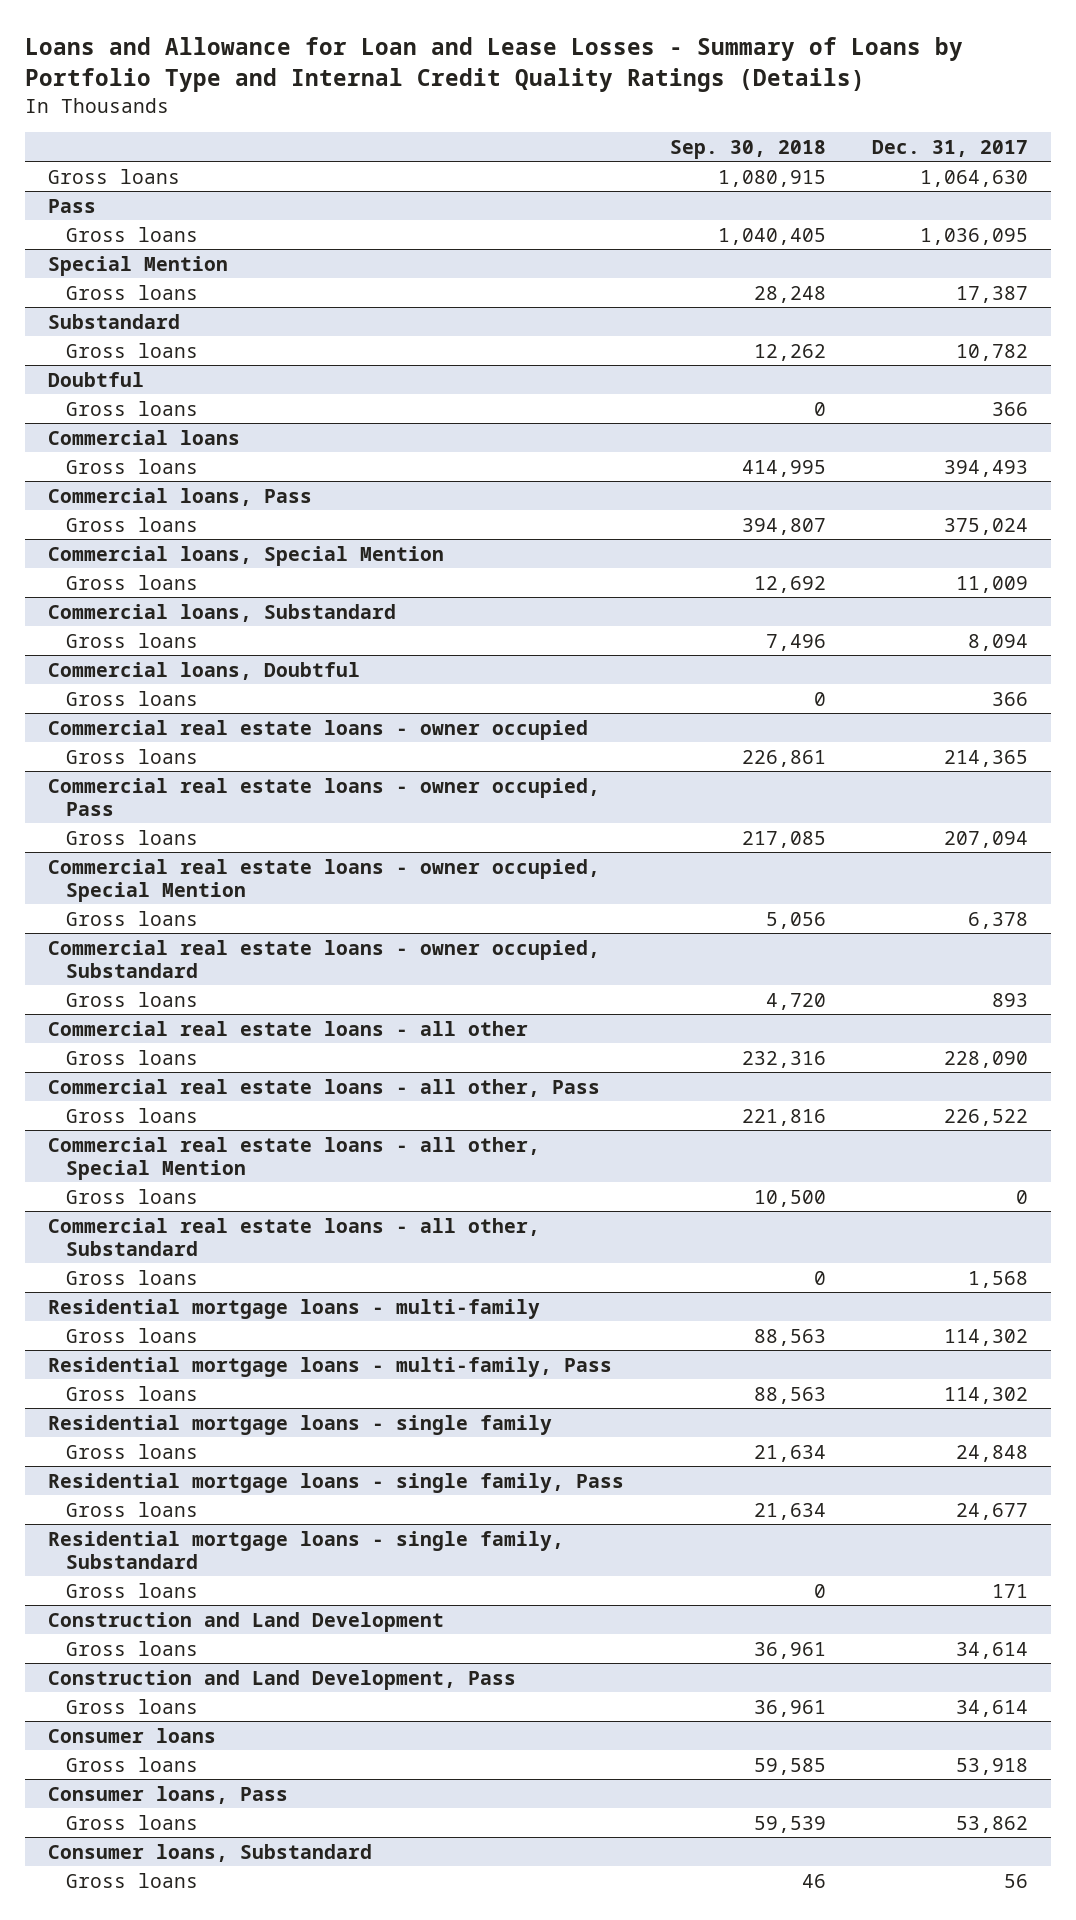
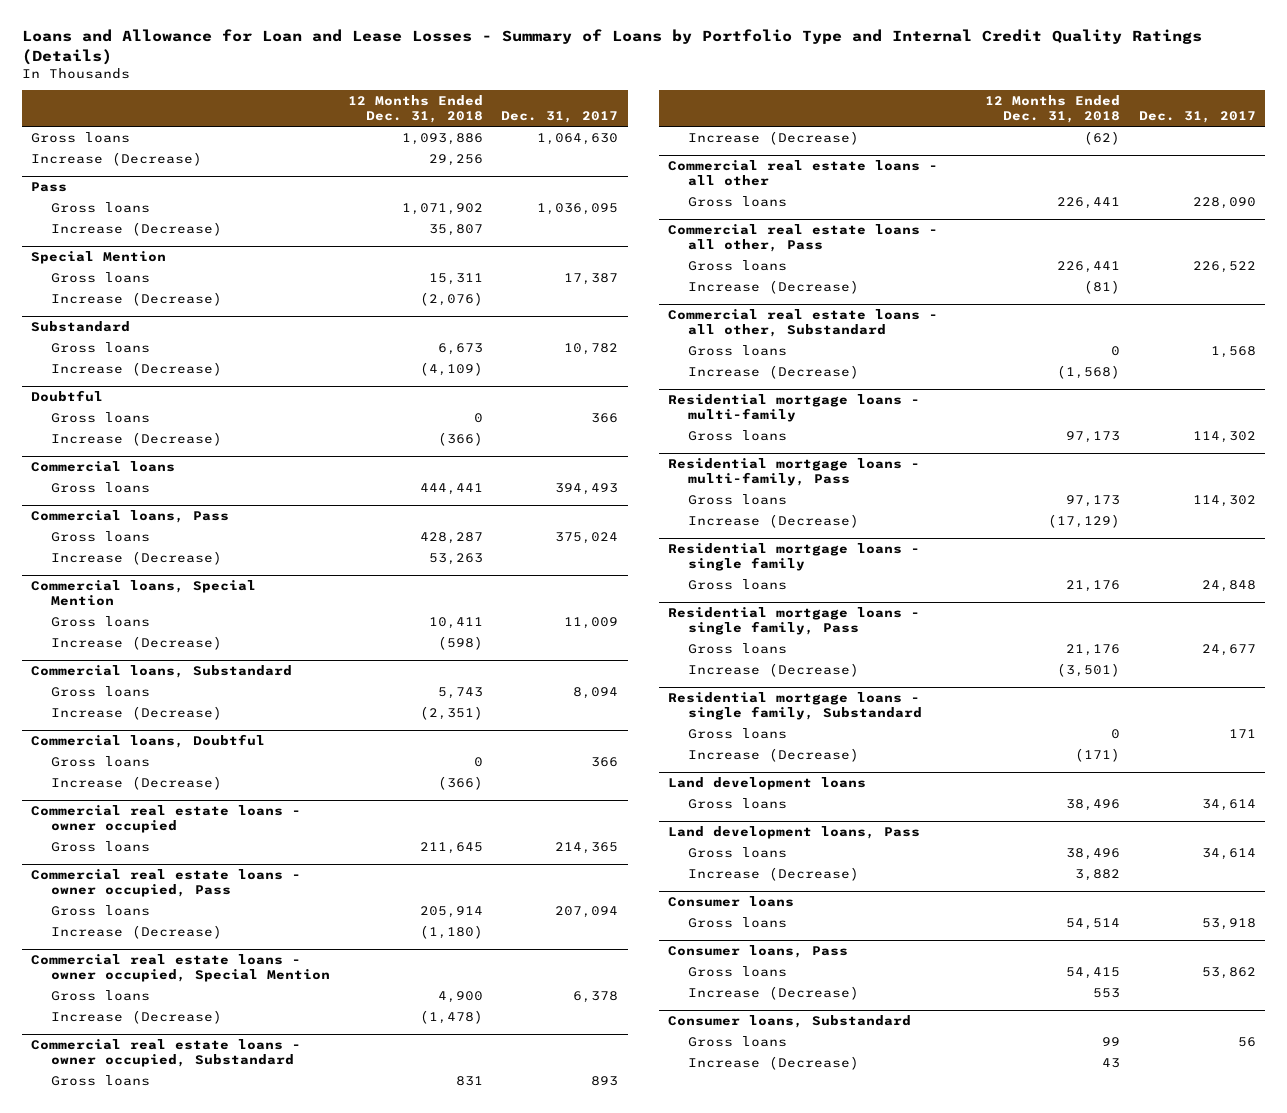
[670,139,827,159] Sep. 30, 2018 -> none
none -> [348,95,484,124] 12 Months Ended Dec. 31, 2018
none -> [30,151,202,166] Increase (Decrease)
none -> [50,221,222,236] Increase (Decrease)
none -> [50,291,222,306] Increase (Decrease)
none -> [50,361,222,376] Increase (Decrease)
none -> [50,431,222,446] Increase (Decrease)
none -> [50,550,222,565] Increase (Decrease)
none -> [50,635,222,650] Increase (Decrease)
none -> [50,705,222,720] Increase (Decrease)
none -> [50,775,222,790] Increase (Decrease)
none -> [50,924,222,939] Increase (Decrease)
none -> [50,1009,222,1024] Increase (Decrease)
none -> [687,130,859,145] Increase (Decrease)
[47,1136,540,1181] Commercial real estate loans - all other, Special Mention -> none
[66,1188,199,1204] Gross loans -> none
none -> [687,279,859,294] Increase (Decrease)
none -> [687,364,859,379] Increase (Decrease)
none -> [687,513,859,528] Increase (Decrease)
none -> [687,662,859,677] Increase (Decrease)
none -> [687,747,859,762] Increase (Decrease)
[47,1611,444,1632] Construction and Land Development -> [668,777,867,791] Land development loans
[47,1669,516,1690] Construction and Land Development, Pass -> [668,826,921,840] Land development loans, Pass
none -> [687,866,859,881] Increase (Decrease)
none -> [687,985,859,1000] Increase (Decrease)
none -> [687,1055,859,1070] Increase (Decrease)

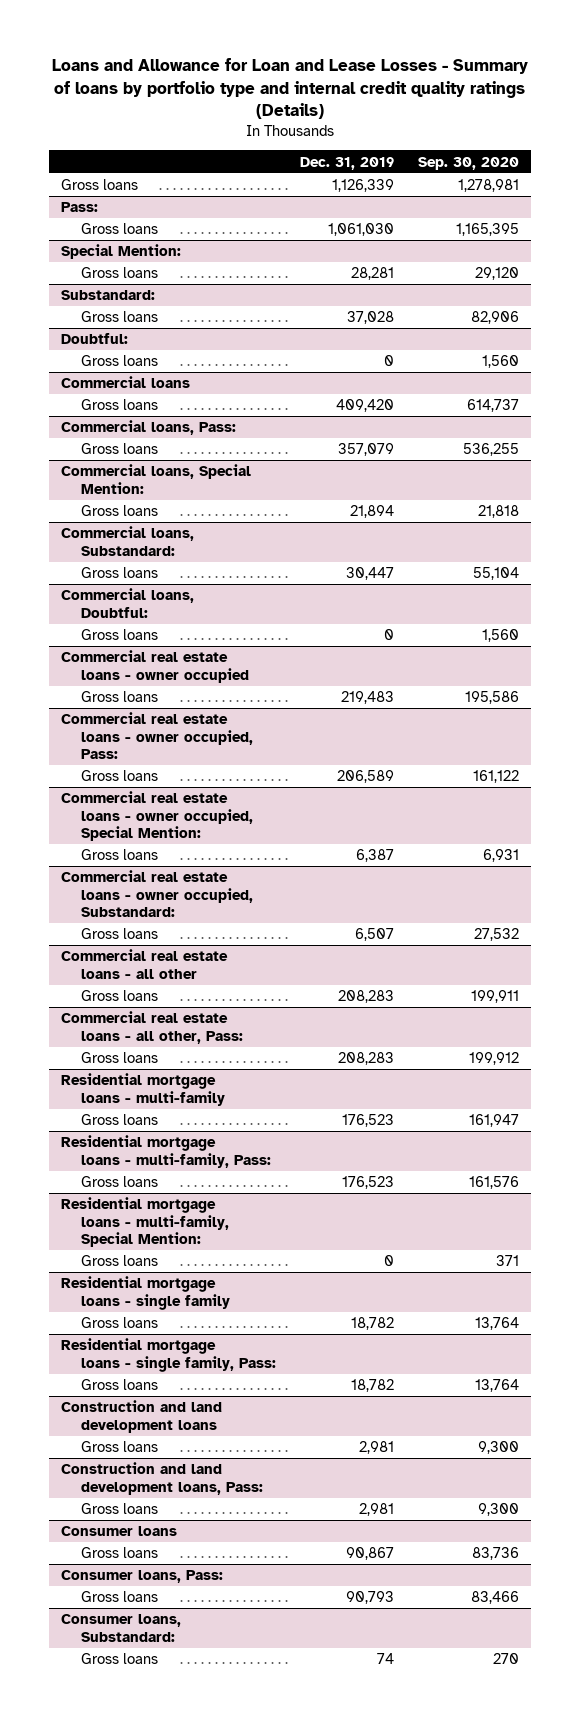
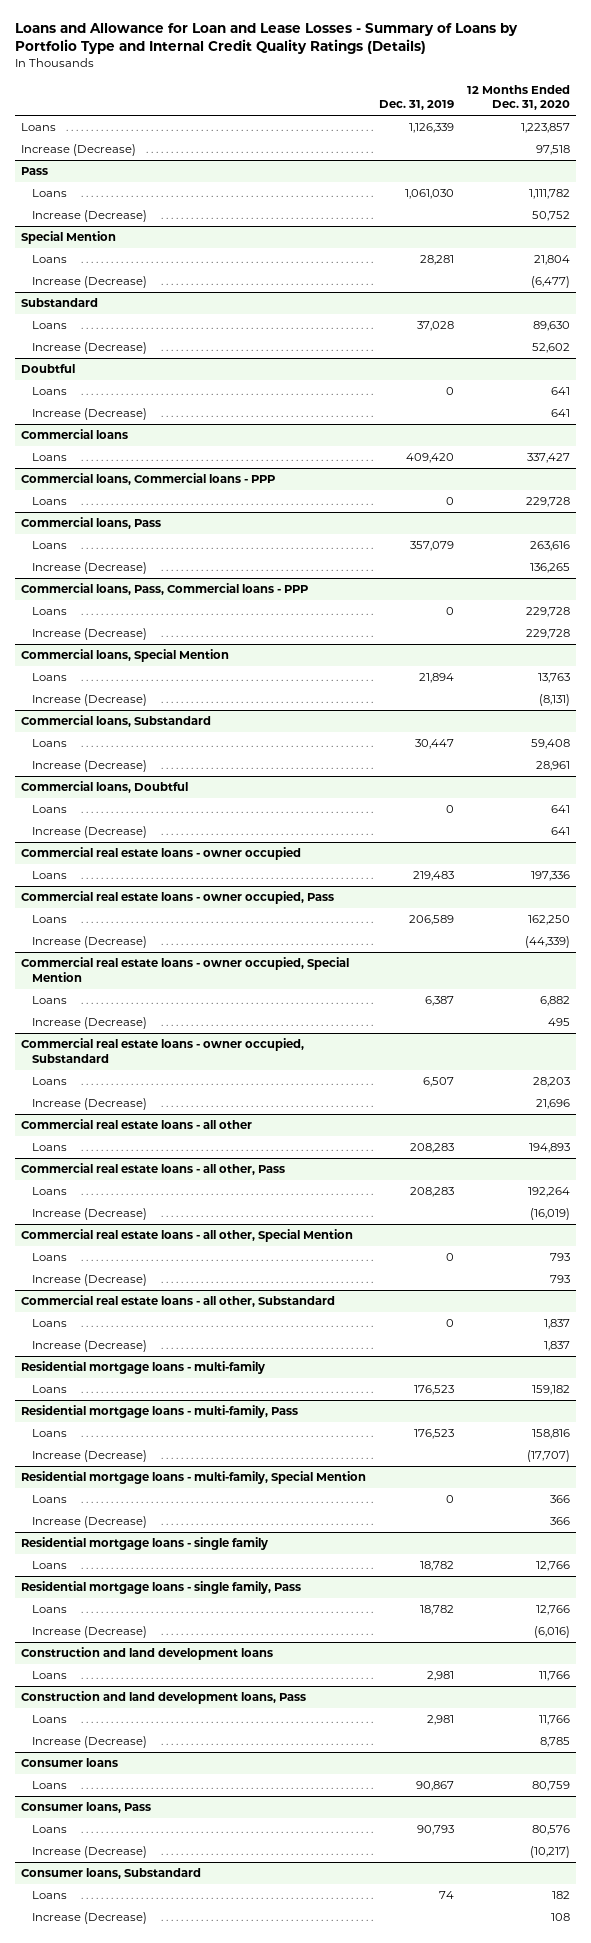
[52,58,529,120] Loans and Allowance for Loan and Lease Losses - Summary of loans by portfolio type and internal credit quality ratings (Details) -> [14,22,518,55] Loans and Allowance for Loan and Lease Losses - Summary of Loans by Portfolio Type and Internal Credit Quality Ratings (Details)
[418,156,520,170] Sep. 30, 2020 -> none
none -> [467,84,571,111] 12 Months Ended Dec. 31, 2020
[60,179,138,191] Gross loans -> [21,123,57,132] Loans
none -> [21,144,137,157] Increase (Decrease)
[60,202,98,213] Pass: -> [21,167,49,176] Pass
[81,223,159,235] Gross loans -> [31,189,67,198] Loans
none -> [31,210,147,223] Increase (Decrease)
[60,244,181,260] Special Mention: -> [21,231,117,245] Special Mention
[81,267,159,279] Gross loans -> [31,255,67,264] Loans
none -> [31,276,147,289] Increase (Decrease)
[60,290,155,301] Substandard: -> [21,298,99,308] Substandard
[81,311,159,323] Gross loans -> [31,321,67,330] Loans
none -> [31,342,147,355] Increase (Decrease)
[60,333,128,345] Doubtful: -> [21,364,76,374] Doubtful
[81,355,159,367] Gross loans -> [31,387,67,396] Loans
none -> [31,408,147,421] Increase (Decrease)
[81,399,159,411] Gross loans -> [31,453,67,462] Loans
none -> [21,473,276,486] Commercial loans, Commercial loans - PPP
none -> [31,497,67,506] Loans
[60,420,236,436] Commercial loans, Pass: -> [21,517,162,530] Commercial loans, Pass
[81,443,159,455] Gross loans -> [31,541,67,550] Loans
none -> [31,562,147,575] Increase (Decrease)
none -> [21,583,309,596] Commercial loans, Pass, Commercial loans - PPP
none -> [31,607,67,616] Loans
none -> [31,628,147,641] Increase (Decrease)
[60,464,251,494] Commercial loans, Special Mention: -> [21,649,230,663] Commercial loans, Special Mention
[81,505,159,517] Gross loans -> [31,673,67,682] Loans
none -> [31,694,147,707] Increase (Decrease)
[60,526,194,556] Commercial loans, Substandard: -> [21,715,212,728] Commercial loans, Substandard
[81,567,159,579] Gross loans -> [31,739,67,748] Loans
none -> [31,760,147,773] Increase (Decrease)
[60,588,194,618] Commercial loans, Doubtful: -> [21,781,189,794] Commercial loans, Doubtful
[81,629,159,641] Gross loans -> [31,805,67,814] Loans
none -> [31,826,147,839] Increase (Decrease)
[81,691,159,703] Gross loans -> [31,871,67,880] Loans
[60,712,254,760] Commercial real estate loans - owner occupied, Pass: -> [21,891,335,905] Commercial real estate loans - owner occupied, Pass
[81,770,159,782] Gross loans -> [31,915,67,924] Loans
none -> [31,936,147,949] Increase (Decrease)
[60,791,254,842] Commercial real estate loans - owner occupied, Special Mention: -> [21,957,350,982] Commercial real estate loans - owner occupied, Special Mention
[81,849,159,861] Gross loans -> [31,996,67,1005] Loans
none -> [31,1017,147,1030] Increase (Decrease)
[60,870,254,918] Commercial real estate loans - owner occupied, Substandard: -> [21,1038,305,1063] Commercial real estate loans - owner occupied, Substandard
[81,928,159,940] Gross loans -> [31,1077,67,1086] Loans
none -> [31,1098,147,1111] Increase (Decrease)
[81,990,159,1002] Gross loans -> [31,1143,67,1152] Loans
[60,1011,244,1044] Commercial real estate loans - all other, Pass: -> [21,1163,286,1176] Commercial real estate loans - all other, Pass
[81,1052,159,1064] Gross loans -> [31,1187,67,1196] Loans
none -> [31,1208,147,1221] Increase (Decrease)
none -> [21,1229,354,1243] Commercial real estate loans - all other, Special Mention
none -> [31,1253,67,1262] Loans
none -> [31,1274,147,1287] Increase (Decrease)
none -> [21,1295,336,1308] Commercial real estate loans - all other, Substandard
none -> [31,1319,67,1328] Loans
none -> [31,1340,147,1353] Increase (Decrease)
[81,1114,159,1126] Gross loans -> [31,1385,67,1394] Loans
[60,1135,272,1168] Residential mortgage loans - multi-family, Pass: -> [21,1405,299,1419] Residential mortgage loans - multi-family, Pass
[81,1176,159,1188] Gross loans -> [31,1429,67,1438] Loans
none -> [31,1450,147,1463] Increase (Decrease)
[60,1197,230,1248] Residential mortgage loans - multi-family, Special Mention: -> [21,1471,367,1485] Residential mortgage loans - multi-family, Special Mention
[81,1255,159,1267] Gross loans -> [31,1495,67,1504] Loans
none -> [31,1516,147,1529] Increase (Decrease)
[81,1317,159,1329] Gross loans -> [31,1561,67,1570] Loans
[60,1338,277,1372] Residential mortgage loans - single family, Pass: -> [21,1581,302,1595] Residential mortgage loans - single family, Pass
[81,1379,159,1391] Gross loans -> [31,1605,67,1614] Loans
none -> [31,1626,147,1639] Increase (Decrease)
[81,1441,159,1453] Gross loans -> [31,1671,67,1680] Loans
[60,1462,264,1495] Construction and land development loans, Pass: -> [21,1691,307,1705] Construction and land development loans, Pass
[81,1503,159,1515] Gross loans -> [31,1715,67,1724] Loans
none -> [31,1736,147,1749] Increase (Decrease)
[81,1547,159,1559] Gross loans -> [31,1781,67,1790] Loans
[60,1570,223,1584] Consumer loans, Pass: -> [21,1802,152,1814] Consumer loans, Pass
[81,1591,159,1603] Gross loans -> [31,1825,67,1834] Loans
none -> [31,1846,147,1859] Increase (Decrease)
[60,1614,181,1642] Consumer loans, Substandard: -> [21,1868,202,1880] Consumer loans, Substandard
[81,1653,159,1665] Gross loans -> [31,1891,67,1900] Loans
none -> [31,1912,147,1925] Increase (Decrease)

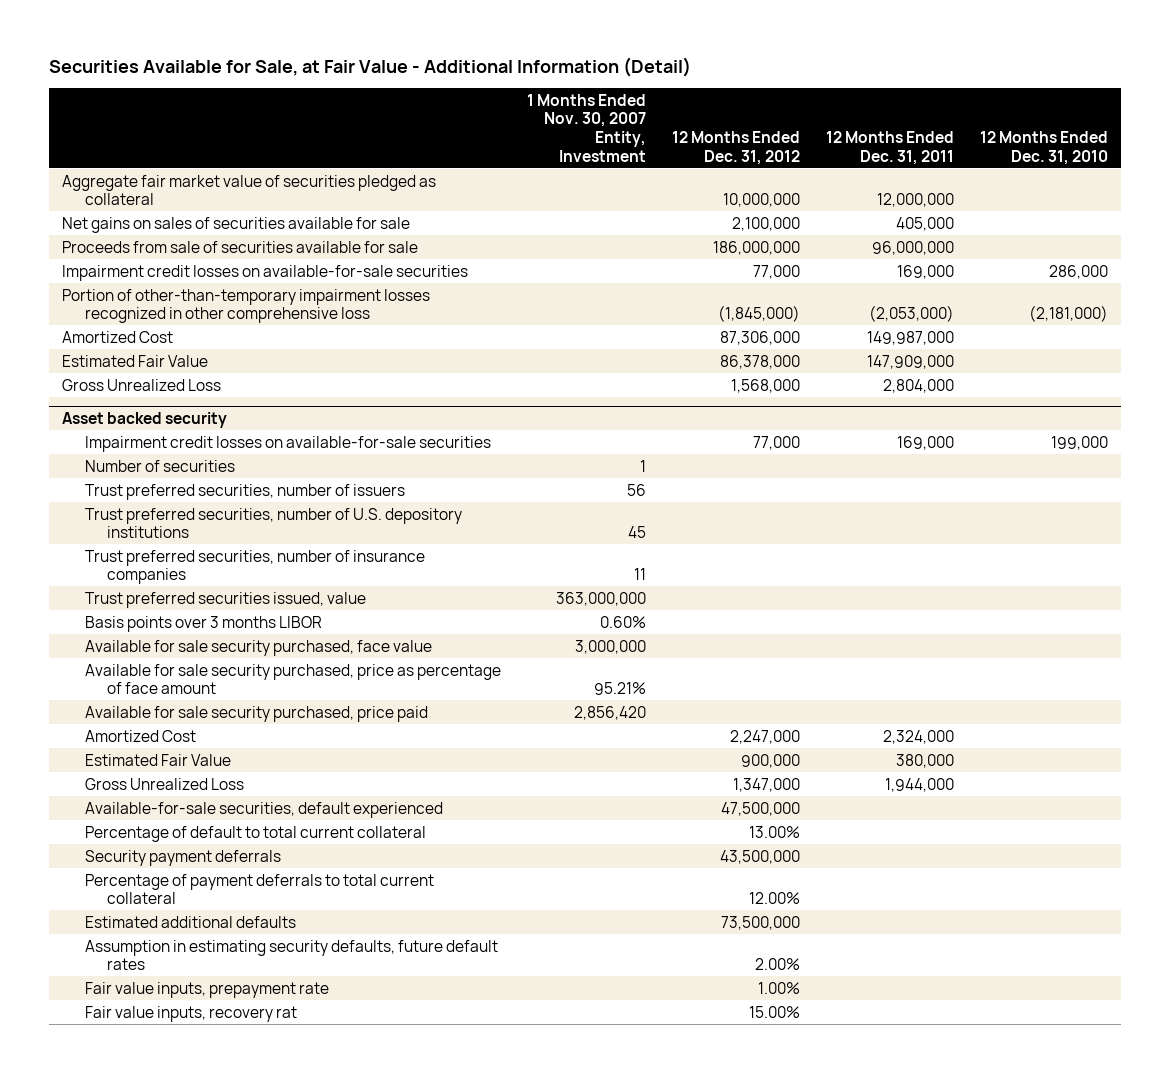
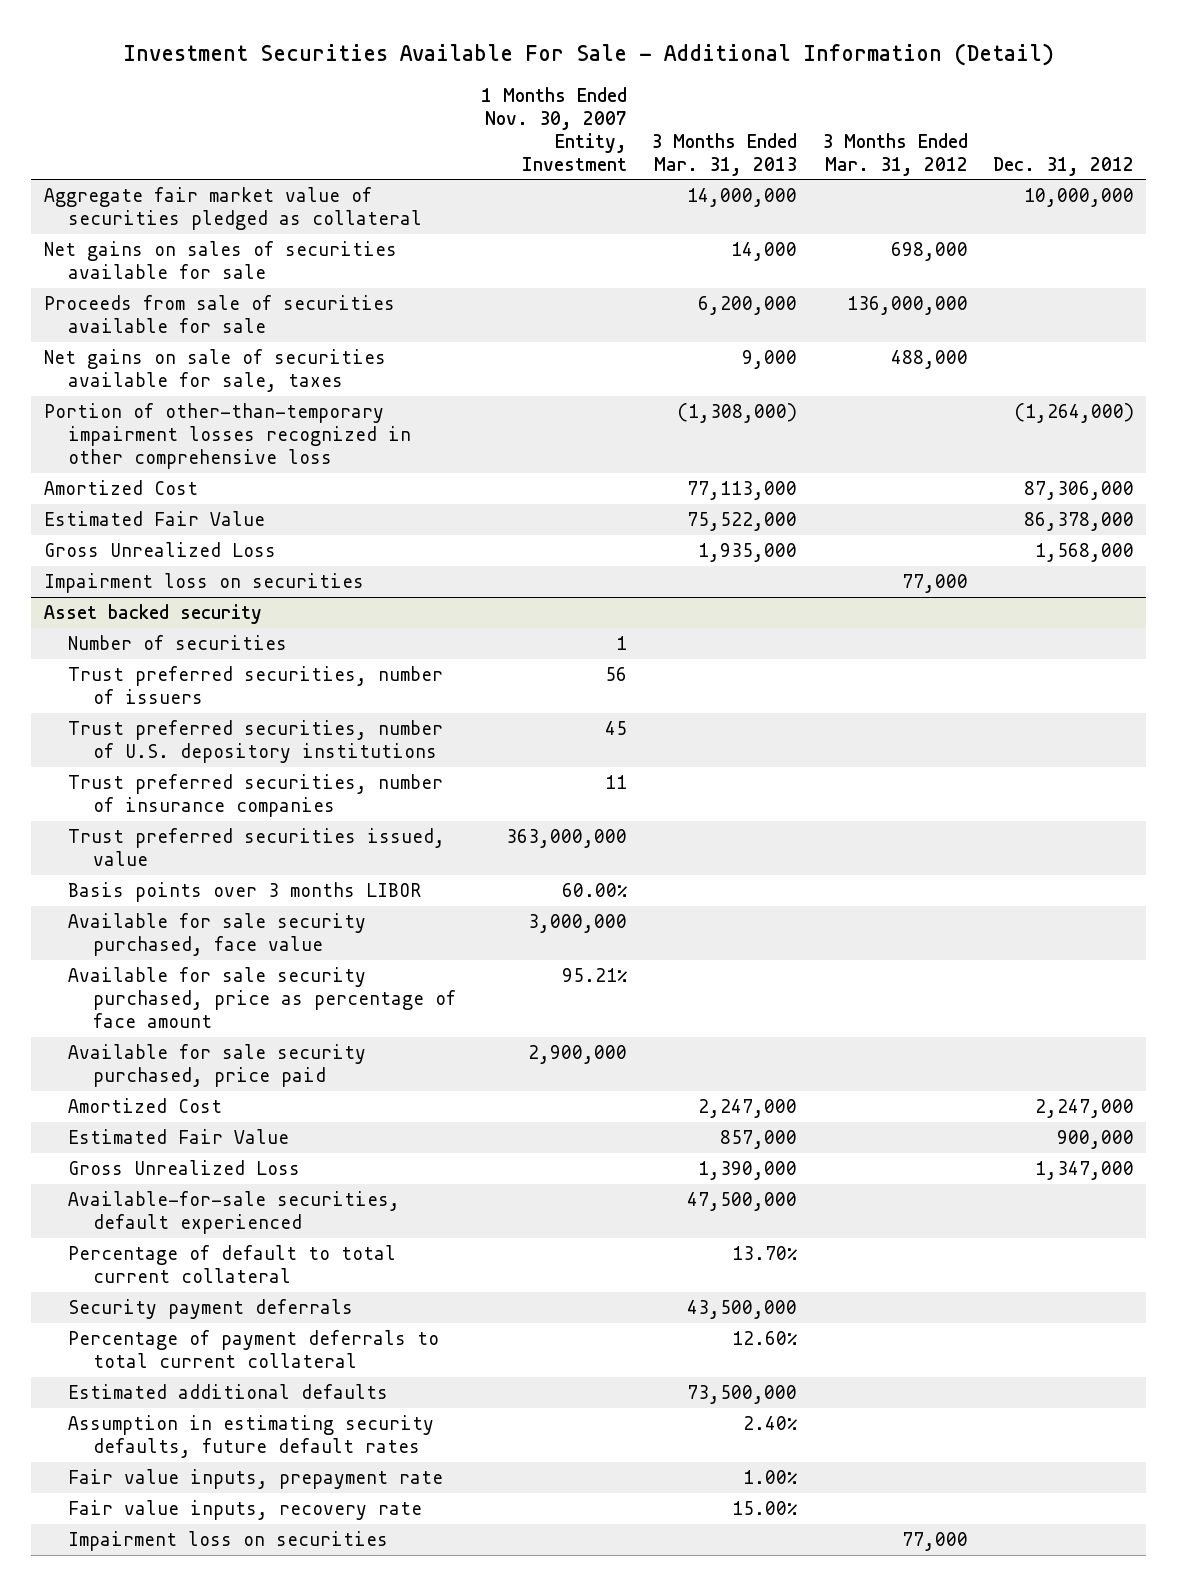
[48,56,691,77] Securities Available for Sale, at Fair Value - Additional Information (Detail) -> [122,42,1054,66] Investment Securities Available For Sale - Additional Information (Detail)
[671,131,800,165] 12 Months Ended Dec. 31, 2012 -> none
[825,131,954,165] 12 Months Ended Dec. 31, 2011 -> none
[979,131,1108,165] 12 Months Ended Dec. 31, 2010 -> none
none -> [651,132,798,176] 3 Months Ended Mar. 31, 2013
none -> [822,132,969,176] 3 Months Ended Mar. 31, 2012
none -> [992,156,1134,176] Dec. 31, 2012
[61,264,468,281] Impairment credit losses on available-for-sale securities -> none
none -> [43,348,386,392] Net gains on sale of securities available for sale, taxes
none -> [43,572,364,593] Impairment loss on securities
[84,435,491,452] Impairment credit losses on available-for-sale securities -> none
[599,615,646,628] 0.60% -> [561,882,628,897] 60.00%
[573,705,646,720] 2,856,420 -> [527,1044,627,1064] 2,900,000
[84,1005,297,1022] Fair value inputs, recovery rat -> [68,1499,423,1520] Fair value inputs, recovery rate
none -> [68,1530,389,1551] Impairment loss on securities

